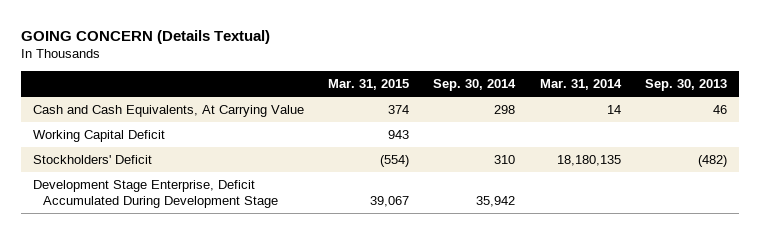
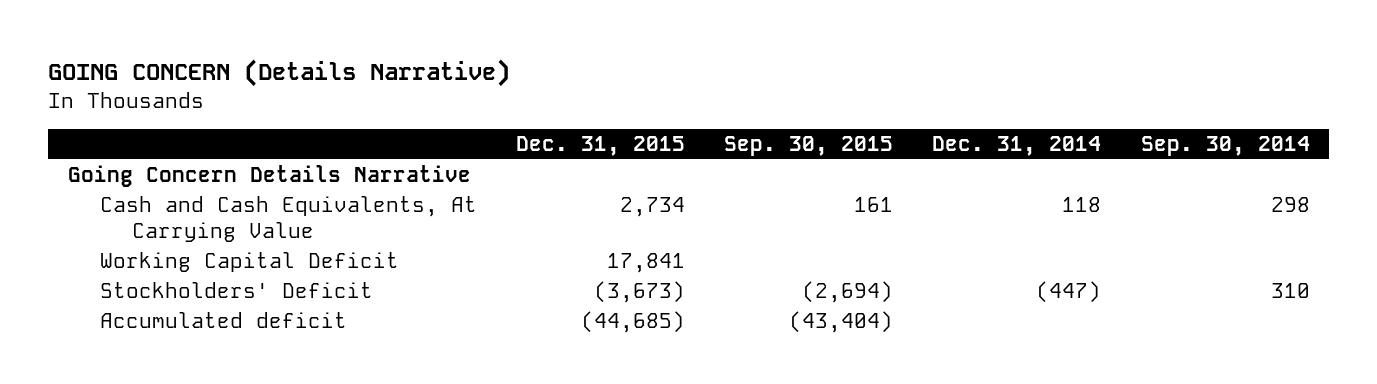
[20,29,270,44] GOING CONCERN (Details Textual) -> [48,59,511,88] GOING CONCERN (Details Narrative)
[328,79,410,91] Mar. 31, 2015 -> none
[539,79,622,91] Mar. 31, 2014 -> none
[644,79,727,92] Sep. 30, 2013 -> none
none -> [515,135,685,156] Dec. 31, 2015
none -> [724,135,894,156] Sep. 30, 2015
none -> [932,135,1102,156] Dec. 31, 2014
none -> [67,165,471,188] Going Concern Details Narrative
[32,179,279,208] Development Stage Enterprise, Deficit Accumulated During Development Stage -> none
none -> [99,312,347,329] Accumulated deficit

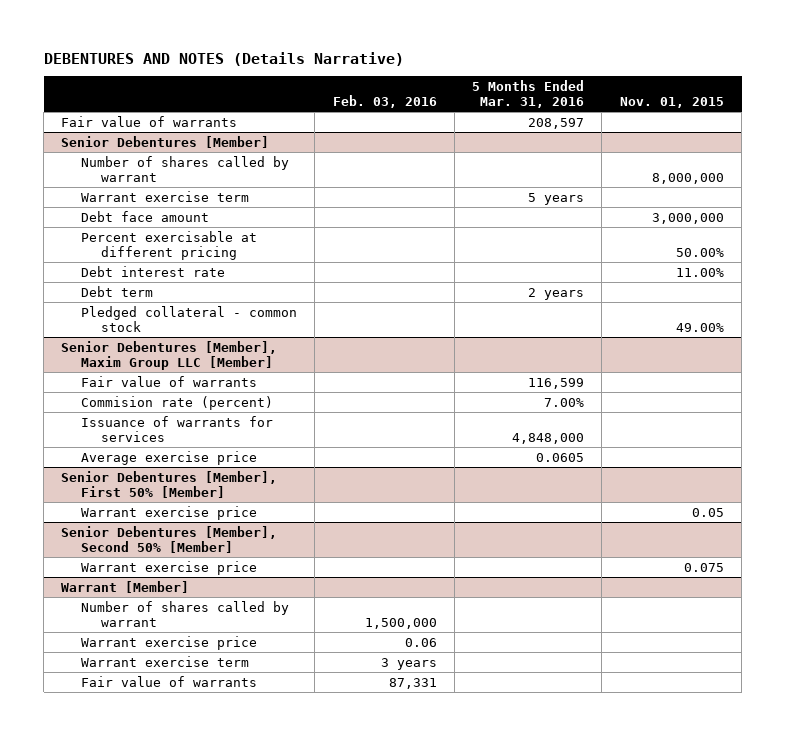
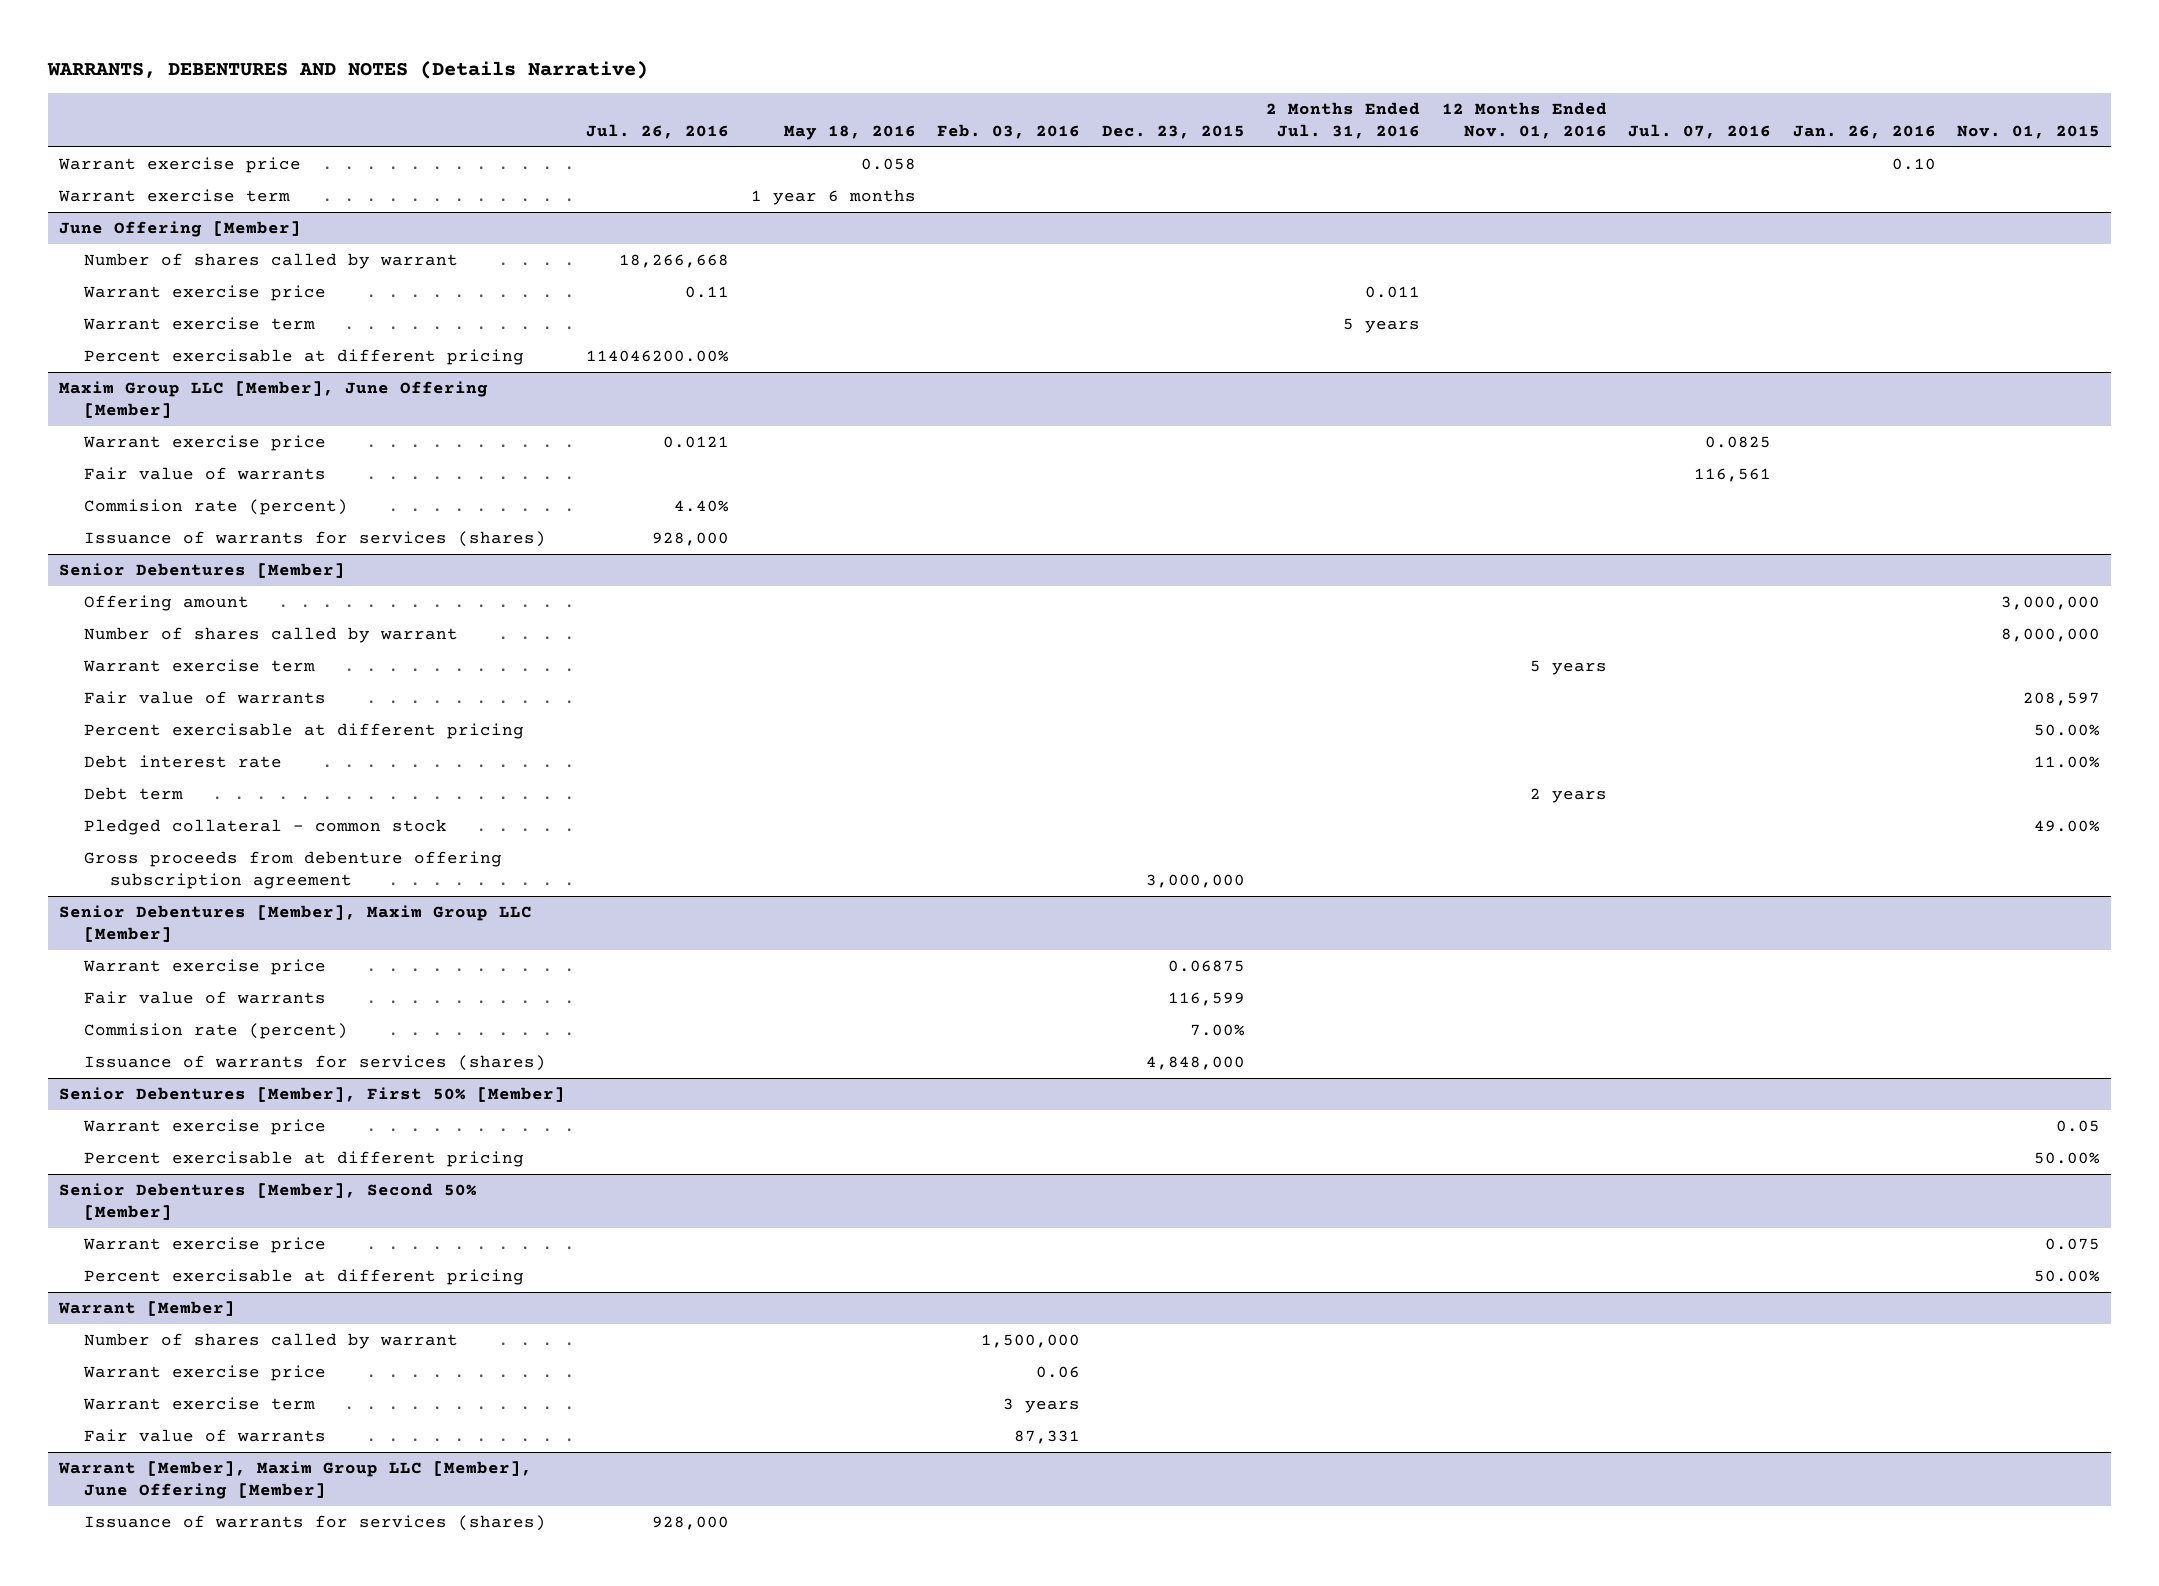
[43,51,404,66] DEBENTURES AND NOTES (Details Narrative) -> [46,61,648,80] WARRANTS, DEBENTURES AND NOTES (Details Narrative)
[472,80,585,109] 5 Months Ended Mar. 31, 2016 -> none
none -> [586,124,730,140] Jul. 26, 2016
none -> [783,125,916,141] May 18, 2016
none -> [1101,125,1245,140] Dec. 23, 2015
none -> [1266,101,1421,140] 2 Months Ended Jul. 31, 2016
none -> [1441,101,1607,140] 12 Months Ended Nov. 01, 2016
none -> [1628,124,1772,140] Jul. 07, 2016
none -> [1792,125,1936,140] Jan. 26, 2016
[61,115,238,127] Fair value of warrants -> none
none -> [57,157,301,174] Warrant exercise price
none -> [57,189,290,203] Warrant exercise term
none -> [58,221,301,238] June Offering [Member]
none -> [84,253,459,270] Number of shares called by warrant
none -> [83,285,327,302] Warrant exercise price
none -> [83,317,316,331] Warrant exercise term
none -> [84,349,525,366] Percent exercisable at different pricing
none -> [58,381,488,419] Maxim Group LLC [Member], June Offering [Member]
none -> [83,435,327,452] Warrant exercise price
none -> [84,467,327,481] Fair value of warrants
none -> [84,499,349,516] Commision rate (percent)
none -> [84,531,547,548] Issuance of warrants for services (shares)
none -> [84,595,250,612] Offering amount
[80,210,209,222] Debt face amount -> none
none -> [84,691,327,705] Fair value of warrants
none -> [84,851,503,890] Gross proceeds from debenture offering subscription agreement
none -> [83,959,327,976] Warrant exercise price
[80,450,257,465] Average exercise price -> none
[80,415,273,442] Issuance of warrants for services -> [84,1055,547,1072] Issuance of warrants for services (shares)
none -> [84,1151,525,1168] Percent exercisable at different pricing
none -> [84,1269,525,1286] Percent exercisable at different pricing
none -> [57,1461,532,1500] Warrant [Member], Maxim Group LLC [Member], June Offering [Member]
none -> [84,1515,547,1532] Issuance of warrants for services (shares)

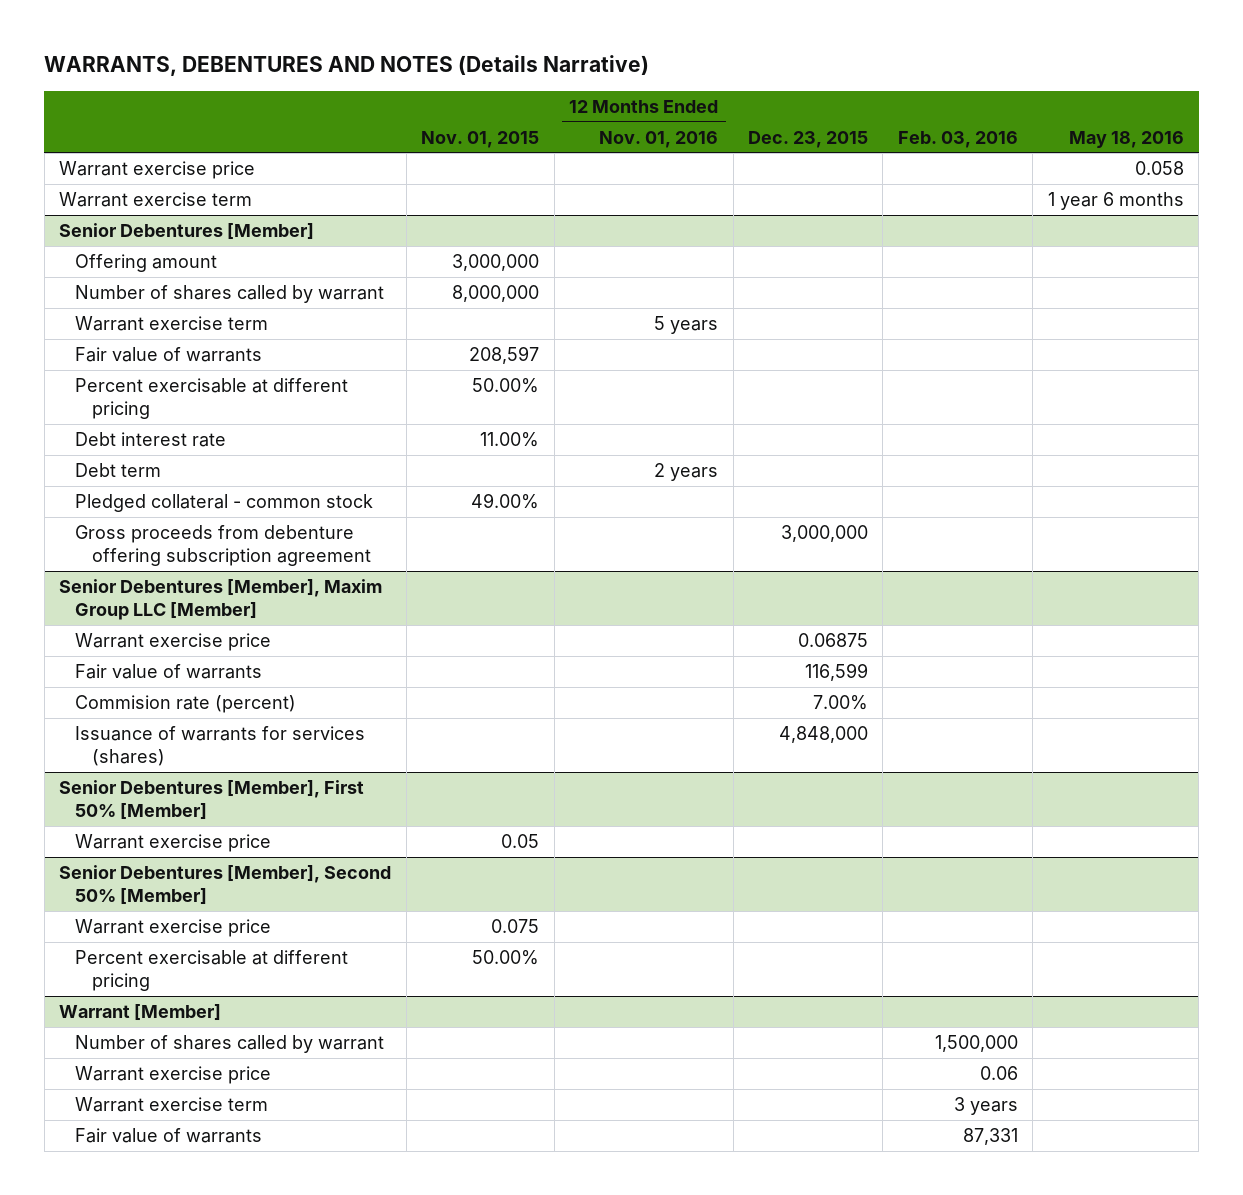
[586,124,730,140] Jul. 26, 2016 -> none
[1266,101,1421,140] 2 Months Ended Jul. 31, 2016 -> none
[1628,124,1772,140] Jul. 07, 2016 -> none
[1792,125,1936,140] Jan. 26, 2016 -> none
[58,221,301,238] June Offering [Member] -> none
[84,253,459,270] Number of shares called by warrant -> none
[83,285,327,302] Warrant exercise price -> none
[83,317,316,331] Warrant exercise term -> none
[84,349,525,366] Percent exercisable at different pricing -> none
[58,381,488,419] Maxim Group LLC [Member], June Offering [Member] -> none
[83,435,327,452] Warrant exercise price -> none
[84,467,327,481] Fair value of warrants -> none
[84,499,349,516] Commision rate (percent) -> none
[84,531,547,548] Issuance of warrants for services (shares) -> none
[84,1151,525,1168] Percent exercisable at different pricing -> none
[57,1461,532,1500] Warrant [Member], Maxim Group LLC [Member], June Offering [Member] -> none
[84,1515,547,1532] Issuance of warrants for services (shares) -> none

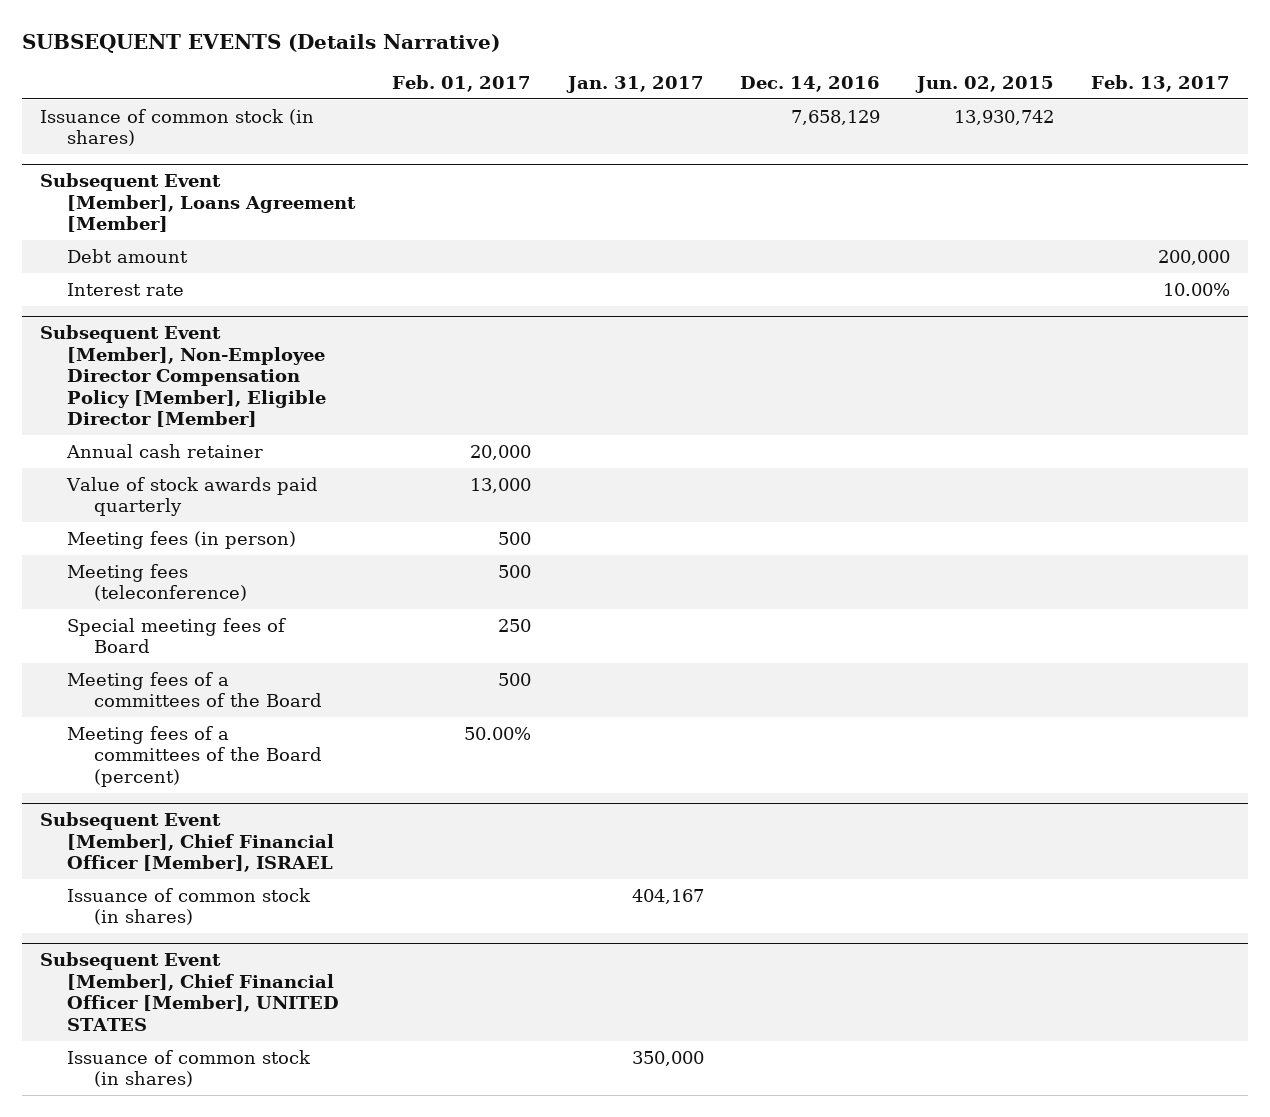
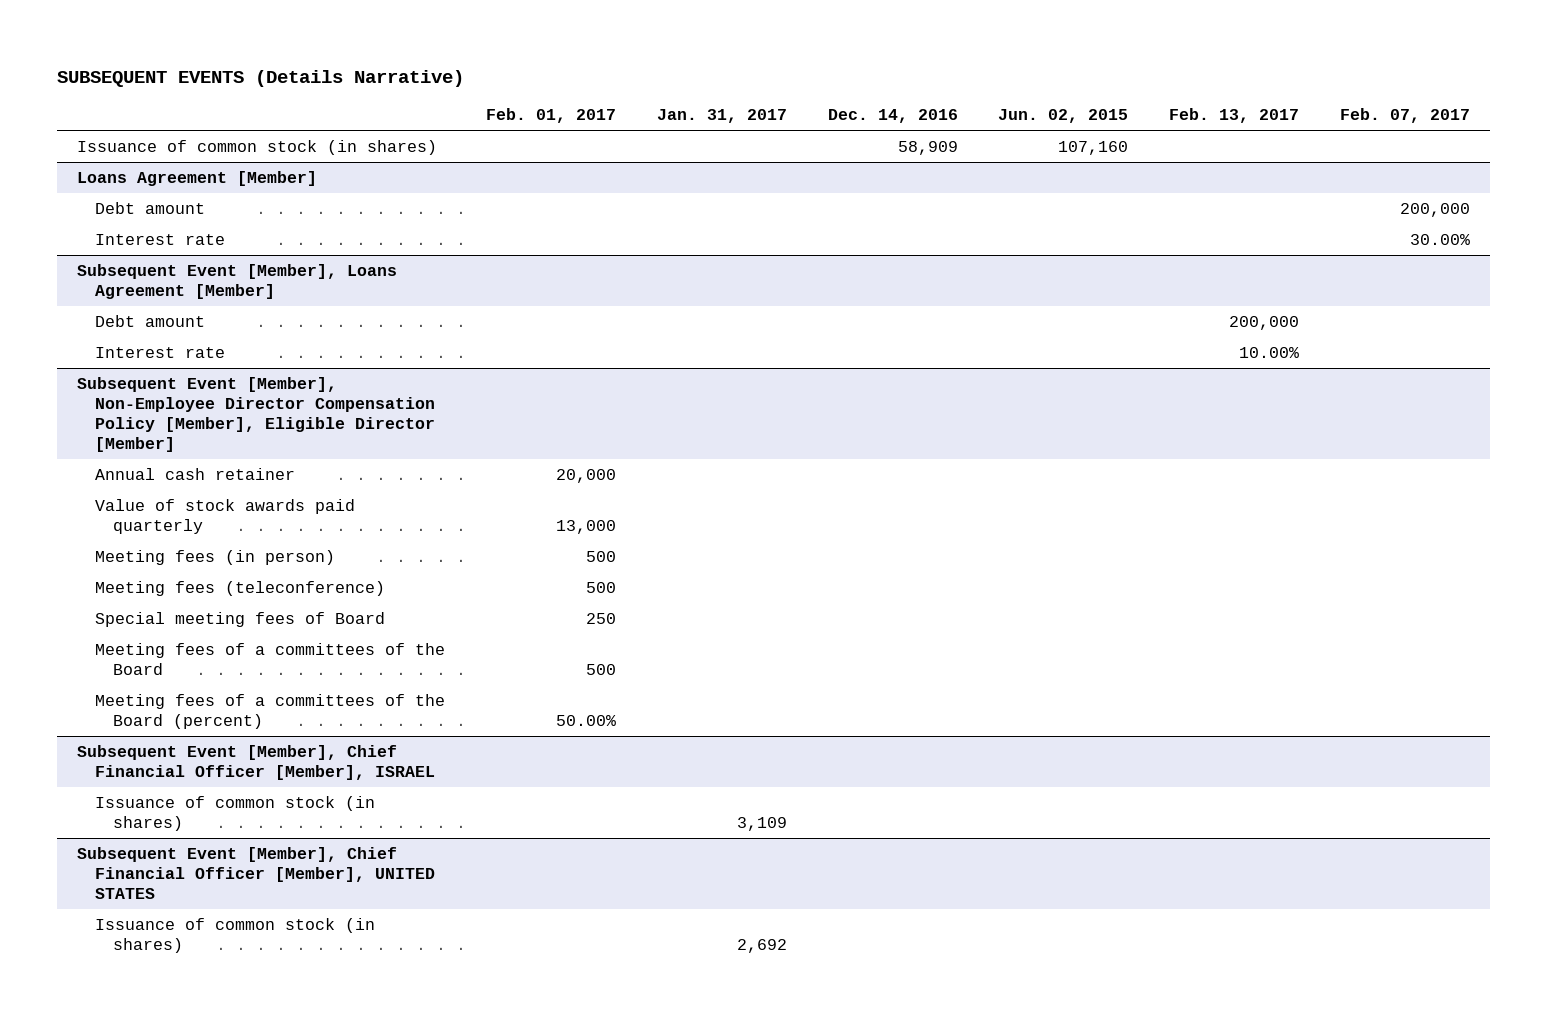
none -> [1339,108,1470,124] Feb. 07, 2017
[791,109,881,125] 7,658,129 -> [897,140,958,155] 58,909
[954,109,1055,125] 13,930,742 -> [1058,140,1129,155] 107,160
none -> [77,170,318,186] Loans Agreement [Member]
none -> [95,201,206,214] Debt amount
none -> [95,233,226,245] Interest rate
[631,888,704,904] 404,167 -> [736,817,787,832] 3,109
[631,1050,704,1066] 350,000 -> [736,939,787,954] 2,692

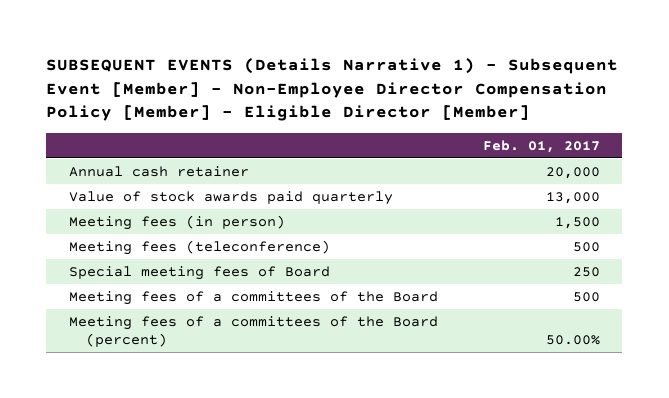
[56,69,464,87] SUBSEQUENT EVENTS (Details Narrative) -> [46,58,619,122] SUBSEQUENT EVENTS (Details Narrative 1) - Subsequent Event [Member] - Non-Employee Director Compensation Policy [Member] - Eligible Director [Member]
[656,109,787,124] Jan. 31, 2017 -> none
[827,109,958,124] Dec. 14, 2016 -> none
[998,109,1129,124] Jun. 02, 2015 -> none
[1169,108,1300,124] Feb. 13, 2017 -> none
[1339,108,1470,124] Feb. 07, 2017 -> none
[77,139,438,155] Issuance of common stock (in shares) -> none
[77,170,318,186] Loans Agreement [Member] -> none
[95,201,206,214] Debt amount -> none
[95,233,226,245] Interest rate -> none
[77,263,398,300] Subsequent Event [Member], Loans Agreement [Member] -> none
[95,314,206,327] Debt amount -> none
[95,346,226,358] Interest rate -> none
[77,376,436,453] Subsequent Event [Member], Non-Employee Director Compensation Policy [Member], Eligible Director [Member] -> none
[95,467,296,480] Annual cash retainer -> none
[95,498,356,535] Value of stock awards paid quarterly -> none
[95,549,336,565] Meeting fees (in person) -> none
[95,580,386,596] Meeting fees (teleconference) -> none
[95,611,386,627] Special meeting fees of Board -> none
[95,642,446,676] Meeting fees of a committees of the Board -> none
[95,693,446,730] Meeting fees of a committees of the Board (percent) -> none
[77,744,436,781] Subsequent Event [Member], Chief Financial Officer [Member], ISRAEL -> none
[95,795,376,832] Issuance of common stock (in shares) -> none
[77,846,436,900] Subsequent Event [Member], Chief Financial Officer [Member], UNITED STATES -> none
[95,917,376,954] Issuance of common stock (in shares) -> none
none -> [68,166,249,178] Annual cash retainer
none -> [68,191,393,206] Value of stock awards paid quarterly
none -> [68,215,285,231] Meeting fees (in person)
none -> [68,240,330,256] Meeting fees (teleconference)
none -> [68,266,330,281] Special meeting fees of Board
none -> [68,291,438,306] Meeting fees of a committees of the Board
none -> [68,316,438,347] Meeting fees of a committees of the Board (percent)

